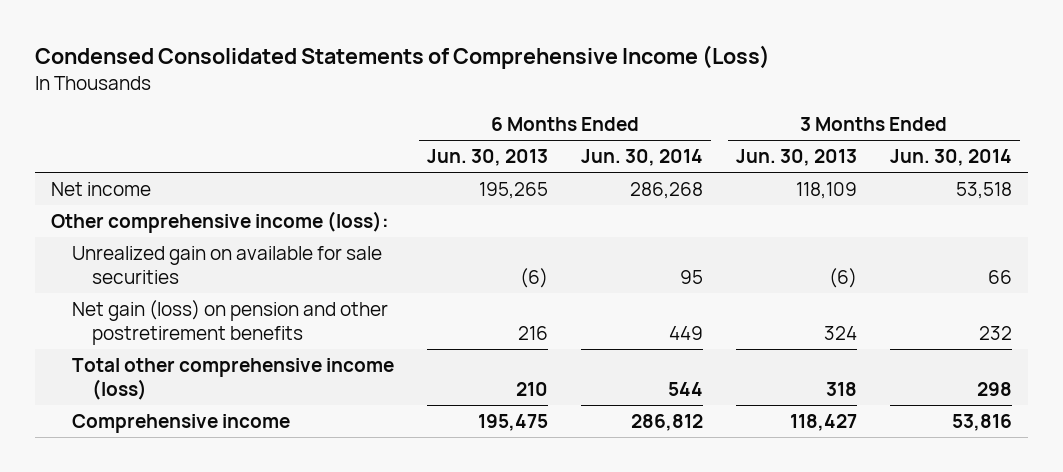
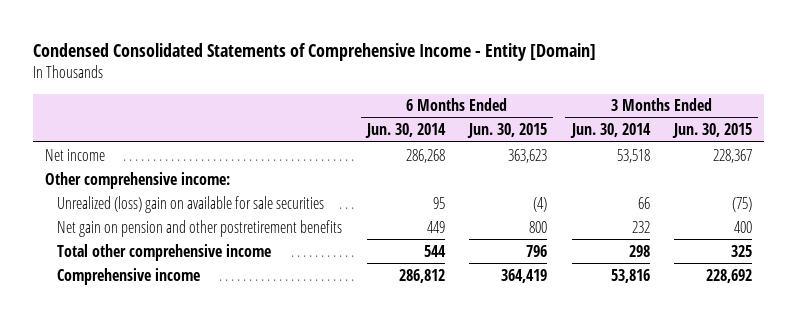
[34,45,770,70] Condensed Consolidated Statements of Comprehensive Income (Loss) -> [32,42,596,61] Condensed Consolidated Statements of Comprehensive Income - Entity [Domain]
[426,148,548,166] Jun. 30, 2013 -> none
[735,148,857,166] Jun. 30, 2013 -> none
none -> [467,123,548,139] Jun. 30, 2015
none -> [672,123,753,139] Jun. 30, 2015
[51,210,390,233] Other comprehensive income (loss): -> [44,171,230,189] Other comprehensive income:
[71,245,382,284] Unrealized gain on available for sale securities -> [57,195,325,213] Unrealized (loss) gain on available for sale securities
[71,299,388,345] Net gain (loss) on pension and other postretirement benefits -> [57,219,343,237] Net gain on pension and other postretirement benefits
[71,357,394,400] Total other comprehensive income (loss) -> [57,243,272,261] Total other comprehensive income

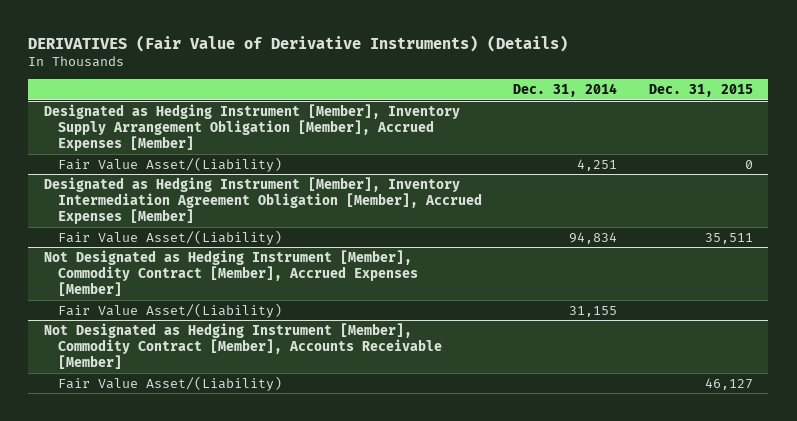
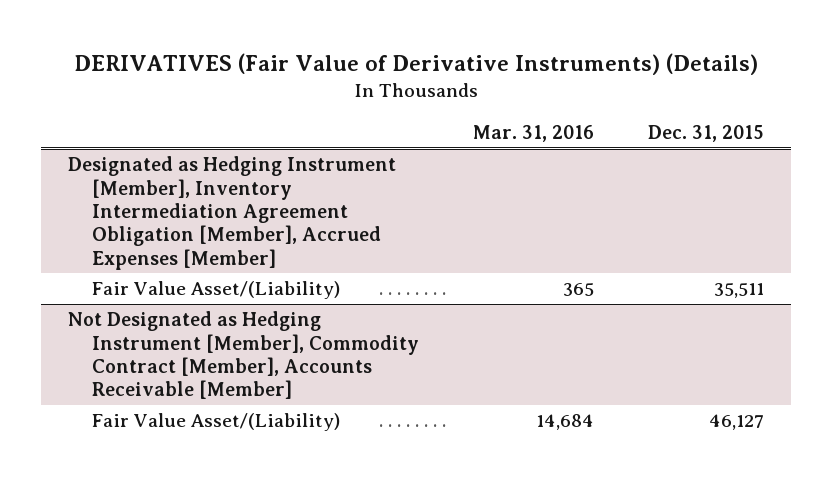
[513,83,618,98] Dec. 31, 2014 -> none
none -> [472,124,594,142] Mar. 31, 2016
[44,103,461,152] Designated as Hedging Instrument [Member], Inventory Supply Arrangement Obligation [Member], Accrued Expenses [Member] -> none
[57,156,282,172] Fair Value Asset/(Liability) -> none
[44,249,418,297] Not Designated as Hedging Instrument [Member], Commodity Contract [Member], Accrued Expenses [Member] -> none
[57,302,282,318] Fair Value Asset/(Liability) -> none

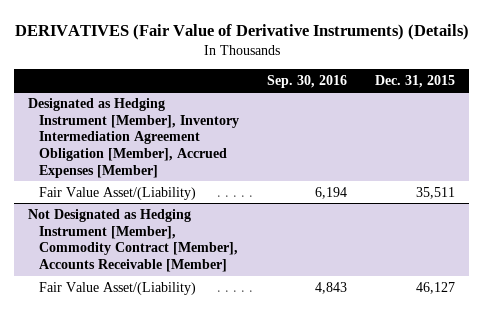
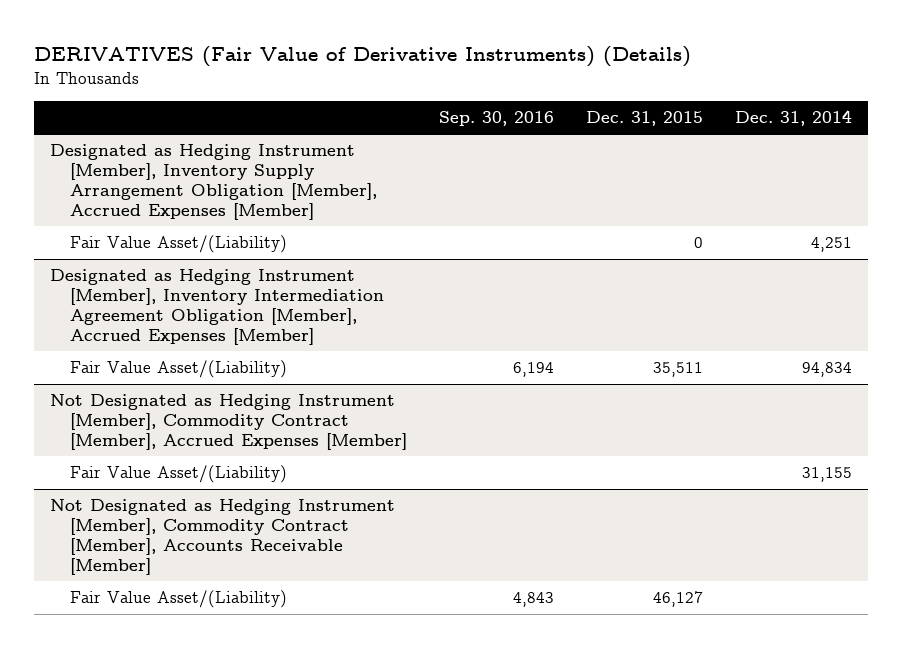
none -> [734,110,852,127] Dec. 31, 2014
none -> [50,144,378,220] Designated as Hedging Instrument [Member], Inventory Supply Arrangement Obligation [Member], Accrued Expenses [Member]
none -> [70,235,288,254] Fair Value Asset/(Liability)
none -> [50,394,408,450] Not Designated as Hedging Instrument [Member], Commodity Contract [Member], Accrued Expenses [Member]
none -> [70,465,288,484] Fair Value Asset/(Liability)

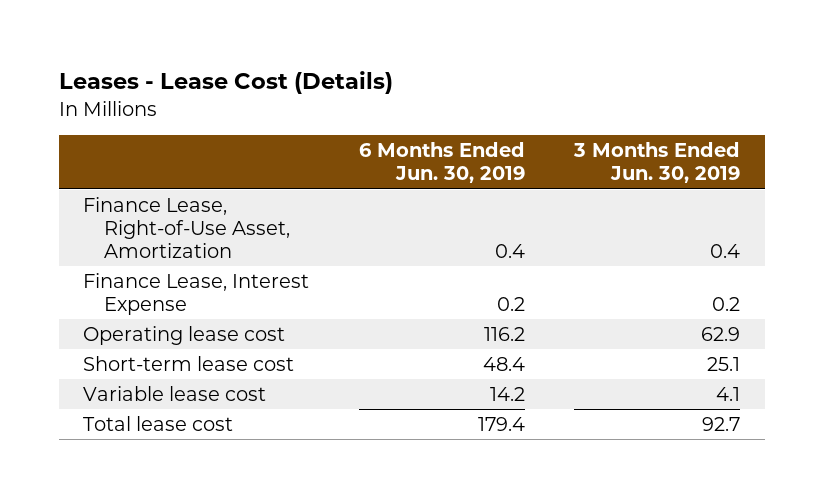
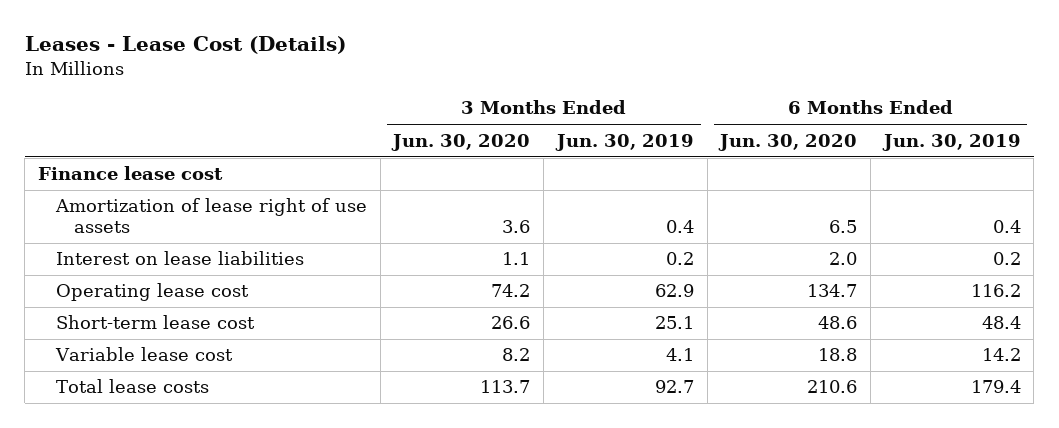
none -> [391,133,531,151] Jun. 30, 2020
none -> [718,133,858,151] Jun. 30, 2020
none -> [37,166,223,181] Finance lease cost
[83,197,291,258] Finance Lease, Right-of-Use Asset, Amortization -> [55,198,368,234] Amortization of lease right of use assets
[83,273,310,316] Finance Lease, Interest Expense -> [56,251,305,266] Interest on lease liabilities
[83,416,234,432] Total lease cost -> [56,379,210,394] Total lease costs

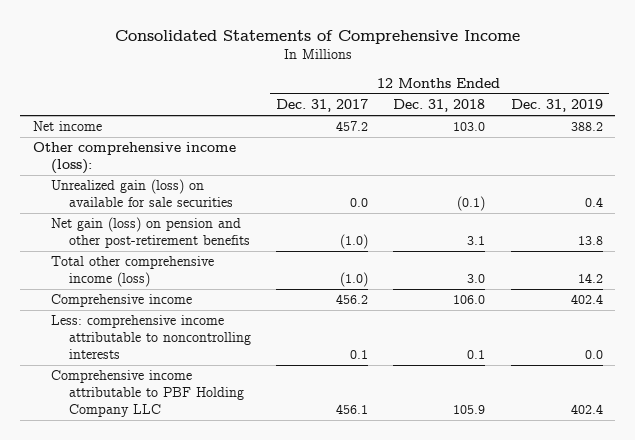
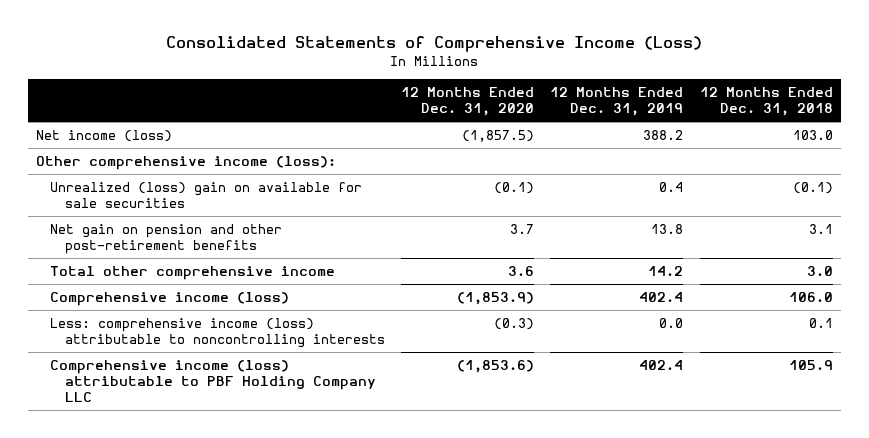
[114,29,520,44] Consolidated Statements of Comprehensive Income -> [166,36,703,53] Consolidated Statements of Comprehensive Income (Loss)
[276,99,369,113] Dec. 31, 2017 -> none
none -> [401,87,535,117] 12 Months Ended Dec. 31, 2020
[32,121,102,132] Net income -> [35,129,172,142] Net income (loss)
[50,179,233,208] Unrealized gain (loss) on available for sale securities -> [50,181,363,208] Unrealized (loss) gain on available for sale securities
[50,217,250,249] Net gain (loss) on pension and other post-retirement benefits -> [50,223,283,254] Net gain on pension and other post-retirement benefits
[50,256,214,288] Total other comprehensive income (loss) -> [50,265,336,280] Total other comprehensive income
[50,294,192,308] Comprehensive income -> [50,291,290,306] Comprehensive income (loss)
[50,315,251,359] Less: comprehensive income attributable to noncontrolling interests -> [50,317,385,348] Less: comprehensive income (loss) attributable to noncontrolling interests
[50,370,244,417] Comprehensive income attributable to PBF Holding Company LLC -> [50,359,376,402] Comprehensive income (loss) attributable to PBF Holding Company LLC

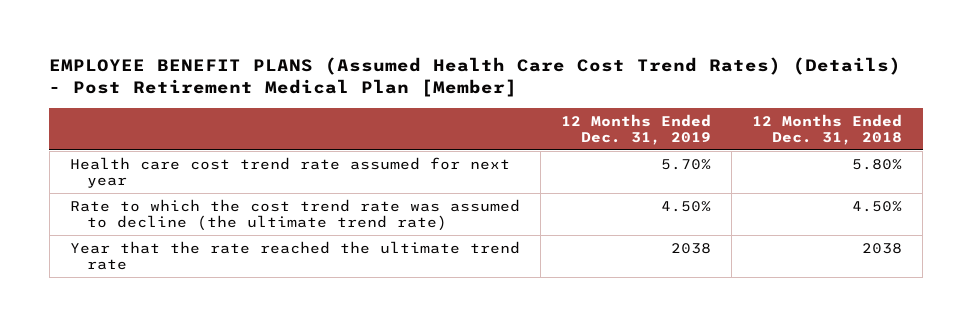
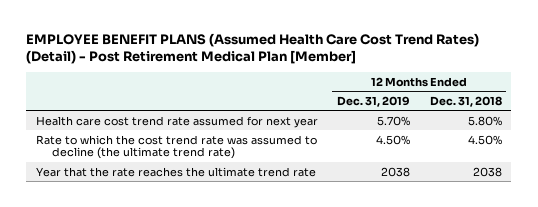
[49,57,902,98] EMPLOYEE BENEFIT PLANS (Assumed Health Care Cost Trend Rates) (Details) - Post Retirement Medical Plan [Member] -> [26,32,480,64] EMPLOYEE BENEFIT PLANS (Assumed Health Care Cost Trend Rates) (Detail) - Post Retirement Medical Plan [Member]
[69,240,520,271] Year that the rate reached the ultimate trend rate -> [36,166,317,177] Year that the rate reaches the ultimate trend rate

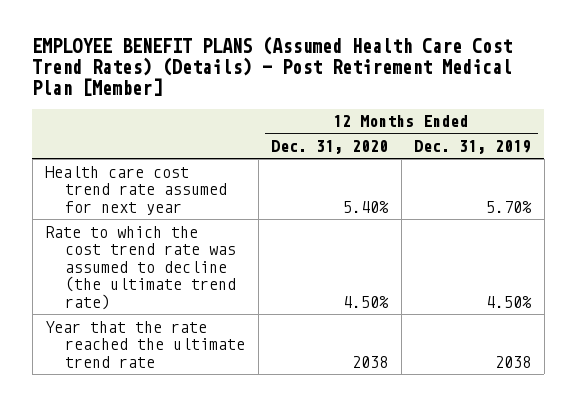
[26,32,480,64] EMPLOYEE BENEFIT PLANS (Assumed Health Care Cost Trend Rates) (Detail) - Post Retirement Medical Plan [Member] -> [32,36,513,97] EMPLOYEE BENEFIT PLANS (Assumed Health Care Cost Trend Rates) (Details) - Post Retirement Medical Plan [Member]
[429,95,502,107] Dec. 31, 2018 -> none
none -> [271,140,389,155] Dec. 31, 2020
[36,166,317,177] Year that the rate reaches the ultimate trend rate -> [45,320,246,368] Year that the rate reached the ultimate trend rate

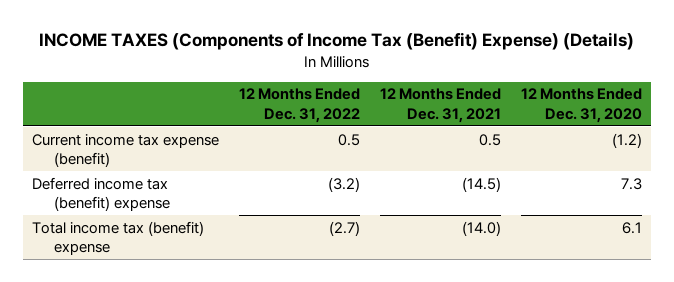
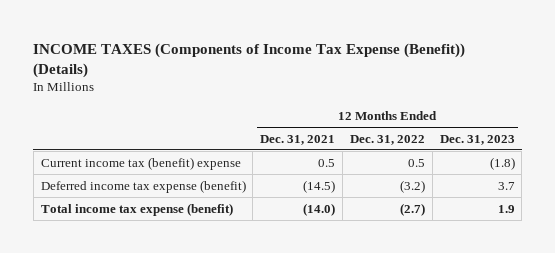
[38,32,634,51] INCOME TAXES (Components of Income Tax (Benefit) Expense) (Details) -> [33,42,466,78] INCOME TAXES (Components of Income Tax Expense (Benefit)) (Details)
[520,88,642,123] 12 Months Ended Dec. 31, 2020 -> none
none -> [439,134,515,145] Dec. 31, 2023
[32,133,220,168] Current income tax expense (benefit) -> [40,156,241,170] Current income tax (benefit) expense
[32,176,170,212] Deferred income tax (benefit) expense -> [40,179,246,193] Deferred income tax expense (benefit)
[32,220,205,256] Total income tax (benefit) expense -> [40,202,233,216] Total income tax expense (benefit)

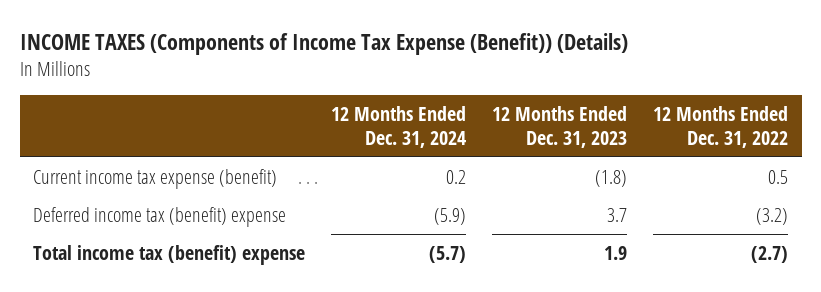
[260,134,336,145] Dec. 31, 2021 -> none
none -> [331,105,467,148] 12 Months Ended Dec. 31, 2024
[40,156,241,170] Current income tax (benefit) expense -> [32,168,277,189] Current income tax expense (benefit)
[40,179,246,193] Deferred income tax expense (benefit) -> [32,206,286,227] Deferred income tax (benefit) expense
[40,202,233,216] Total income tax expense (benefit) -> [32,244,305,265] Total income tax (benefit) expense

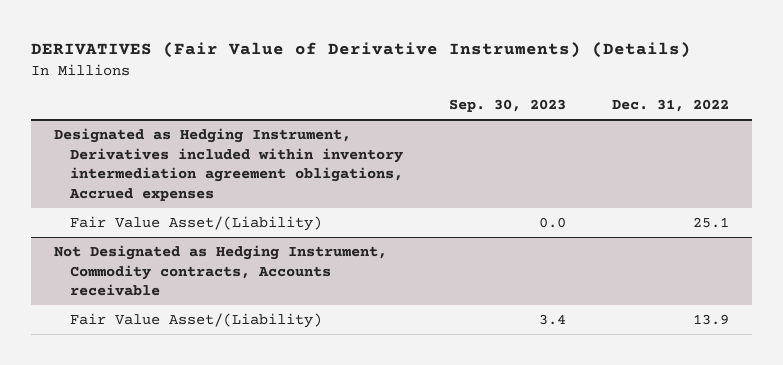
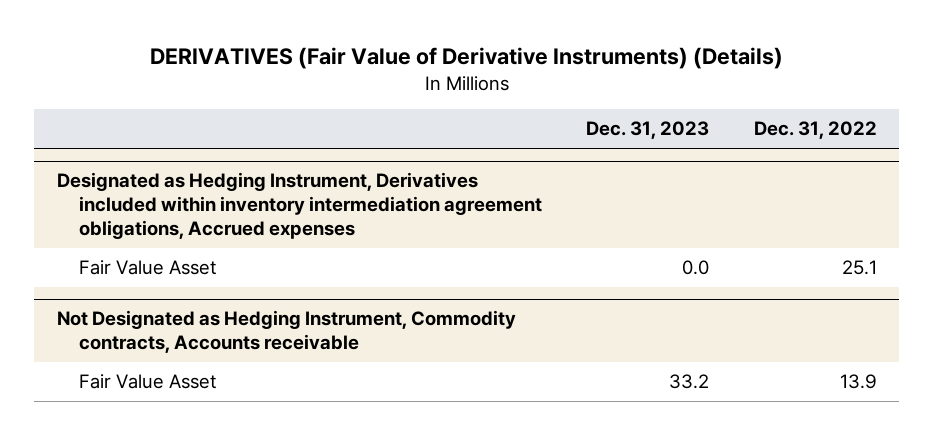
[449,99,567,113] Sep. 30, 2023 -> none
none -> [586,121,710,140] Dec. 31, 2023
[70,215,323,231] Fair Value Asset/(Liability) -> [78,260,216,276] Fair Value Asset
[70,312,323,328] Fair Value Asset/(Liability) -> [78,374,216,390] Fair Value Asset

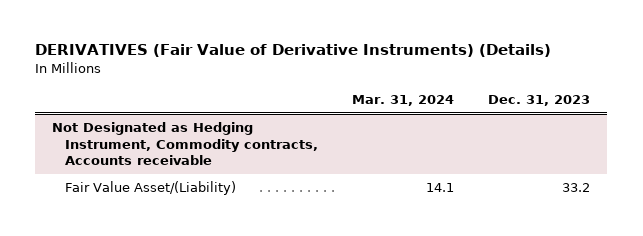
[753,121,877,140] Dec. 31, 2022 -> none
none -> [352,94,455,106] Mar. 31, 2024
[56,172,542,240] Designated as Hedging Instrument, Derivatives included within inventory intermediation agreement obligations, Accrued expenses -> none
[78,260,216,276] Fair Value Asset -> none
[78,374,216,390] Fair Value Asset -> [65,181,237,196] Fair Value Asset/(Liability)

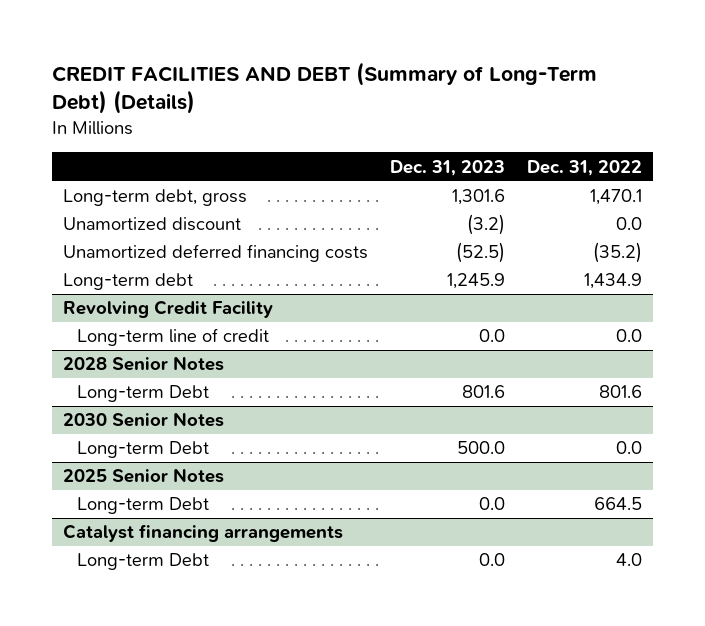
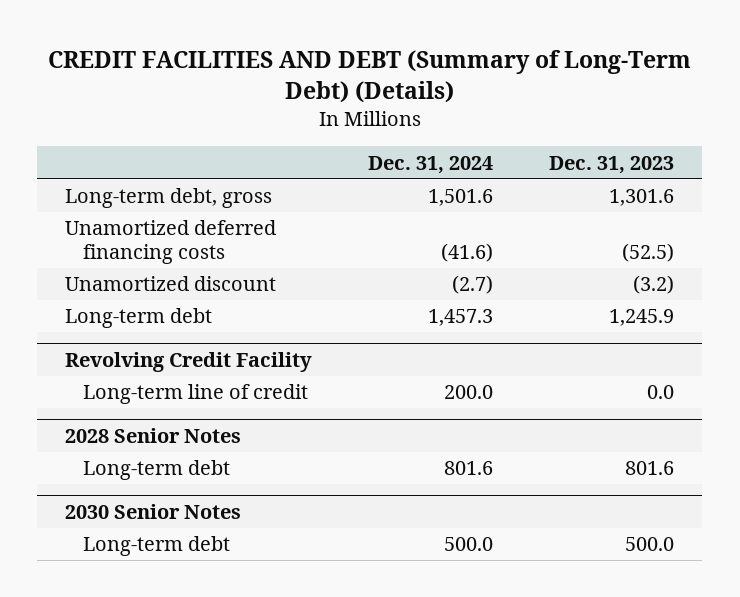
[527,159,643,176] Dec. 31, 2022 -> none
none -> [368,155,494,174] Dec. 31, 2024
[63,217,242,232] Unamortized discount -> [65,276,277,292] Unamortized discount
[76,385,209,403] Long-term Debt -> [82,460,230,481] Long-term debt
[63,468,225,484] 2025 Senior Notes -> none
[76,497,209,515] Long-term Debt -> none
[63,524,344,543] Catalyst financing arrangements -> none
[76,553,209,571] Long-term Debt -> none
[76,441,209,459] Long-term Debt -> [82,536,230,557] Long-term debt

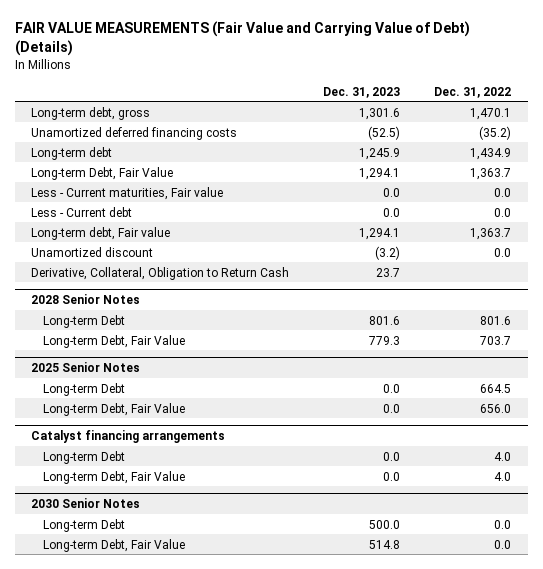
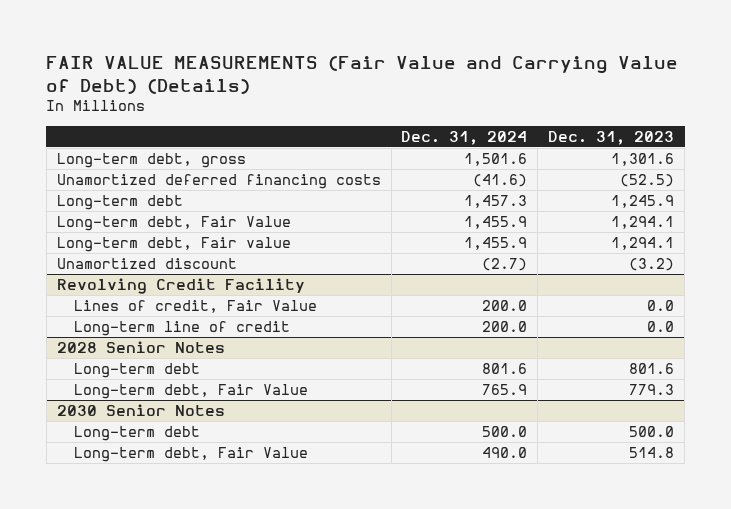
[434,86,512,98] Dec. 31, 2022 -> none
none -> [401,130,528,145] Dec. 31, 2024
[31,186,224,200] Less - Current maturities, Fair value -> none
[31,206,133,217] Less - Current debt -> none
[31,166,174,180] Long-term Debt, Fair Value -> [56,215,291,231] Long-term debt, Fair Value
[31,266,290,280] Derivative, Collateral, Obligation to Return Cash -> none
none -> [56,277,305,294] Revolving Credit Facility
none -> [74,299,318,313] Lines of credit, Fair Value
none -> [74,320,291,336] Long-term line of credit
[31,361,141,372] 2025 Senior Notes -> none
[42,382,125,396] Long-term Debt -> none
[42,402,185,416] Long-term Debt, Fair Value -> none
[31,429,226,443] Catalyst financing arrangements -> none
[42,450,125,464] Long-term Debt -> none
[42,470,185,484] Long-term Debt, Fair Value -> none
[42,314,125,328] Long-term Debt -> [74,362,201,378] Long-term debt
[42,334,185,348] Long-term Debt, Fair Value -> [74,383,309,399] Long-term debt, Fair Value
[42,518,125,532] Long-term Debt -> [74,425,201,441] Long-term debt
[42,538,185,552] Long-term Debt, Fair Value -> [74,446,309,462] Long-term debt, Fair Value

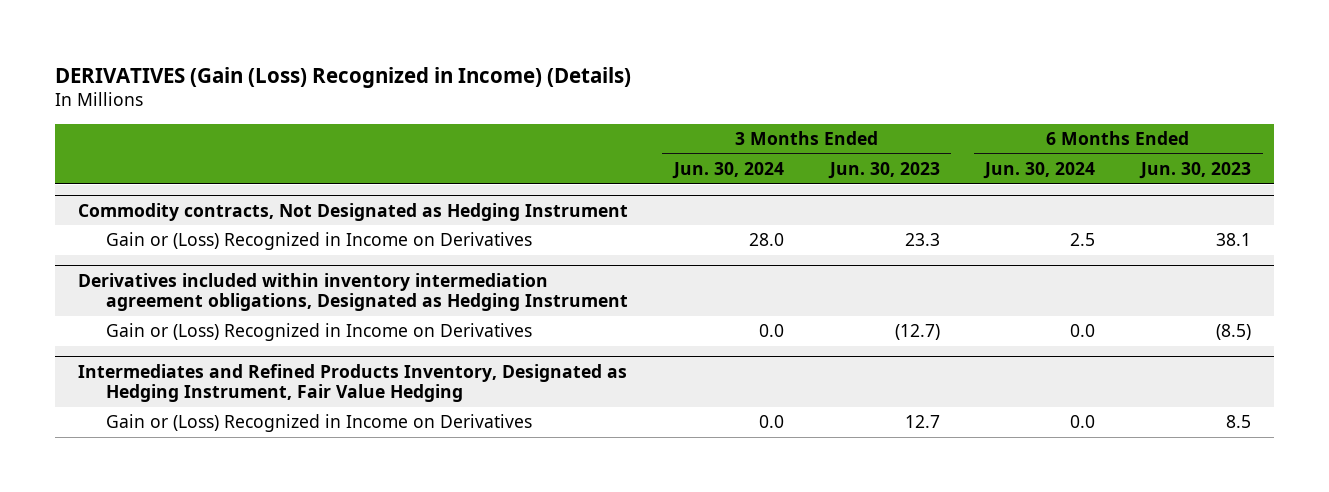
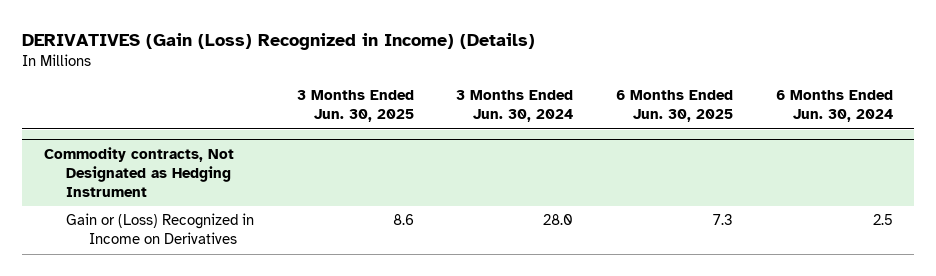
[827,162,940,180] Jun. 30, 2023 -> none
[1139,162,1252,180] Jun. 30, 2023 -> none
none -> [296,90,414,123] 3 Months Ended Jun. 30, 2025
none -> [616,90,734,123] 6 Months Ended Jun. 30, 2025
[78,272,628,312] Derivatives included within inventory intermediation agreement obligations, Designated as Hedging Instrument -> none
[105,323,532,342] Gain or (Loss) Recognized in Income on Derivatives -> none
[78,363,628,403] Intermediates and Refined Products Inventory, Designated as Hedging Instrument, Fair Value Hedging -> none
[105,414,532,433] Gain or (Loss) Recognized in Income on Derivatives -> none

